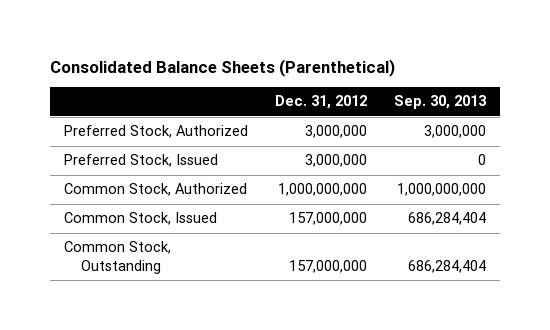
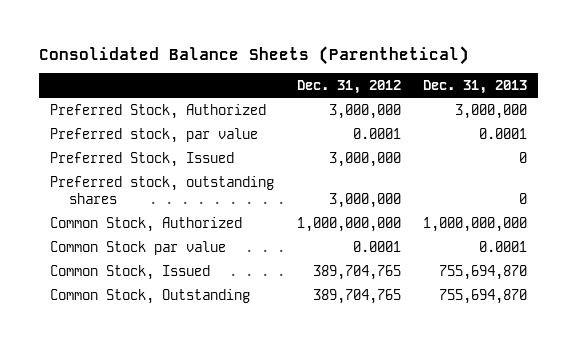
[394,95,487,110] Sep. 30, 2013 -> none
none -> [422,80,527,95] Dec. 31, 2013
none -> [50,127,259,143] Preferred stock, par value
none -> [50,175,275,204] Preferred stock, outstanding shares
none -> [50,240,227,255] Common Stock par value
[289,212,368,226] 157,000,000 -> [312,264,401,280] 389,704,765
[289,259,368,273] 157,000,000 -> [312,288,401,304] 389,704,765

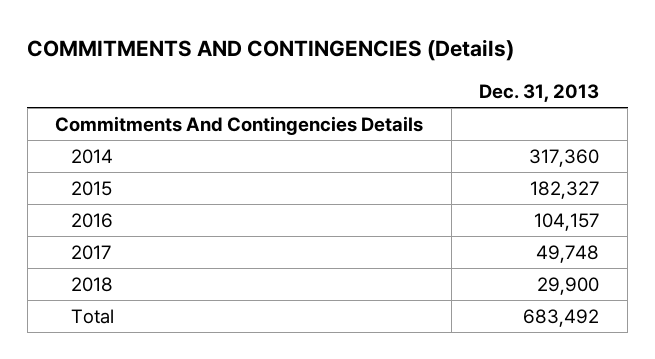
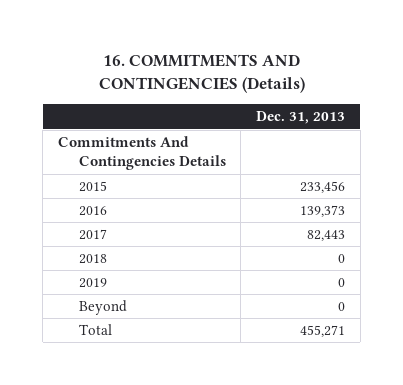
[27,39,515,62] COMMITMENTS AND CONTINGENCIES (Details) -> [98,54,305,94] 16. COMMITMENTS AND CONTINGENCIES (Details)
[70,148,113,164] 2014 -> none
[530,180,600,199] 182,327 -> [300,180,346,193] 233,456
[534,212,600,231] 104,157 -> [300,204,346,217] 139,373
[536,244,600,263] 49,748 -> [307,229,346,241] 82,443
[537,276,600,295] 29,900 -> [338,253,346,263] 0
none -> [78,277,107,288] 2019
none -> [78,299,127,315] Beyond
[523,308,600,327] 683,492 -> [300,324,346,337] 455,271

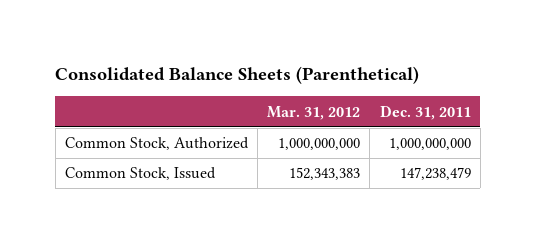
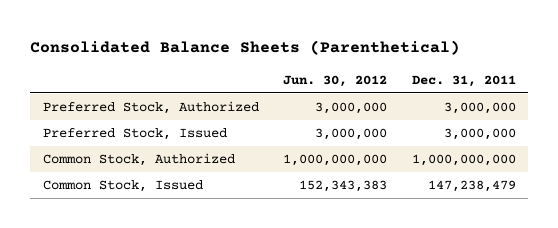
[267,105,361,120] Mar. 31, 2012 -> none
none -> [283,74,388,87] Jun. 30, 2012
none -> [42,101,259,115] Preferred Stock, Authorized
none -> [42,128,227,141] Preferred Stock, Issued

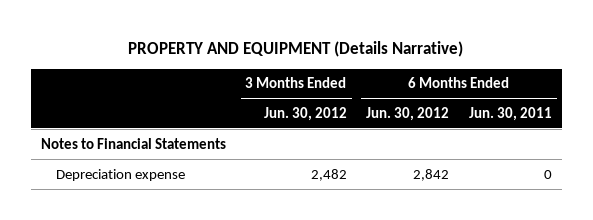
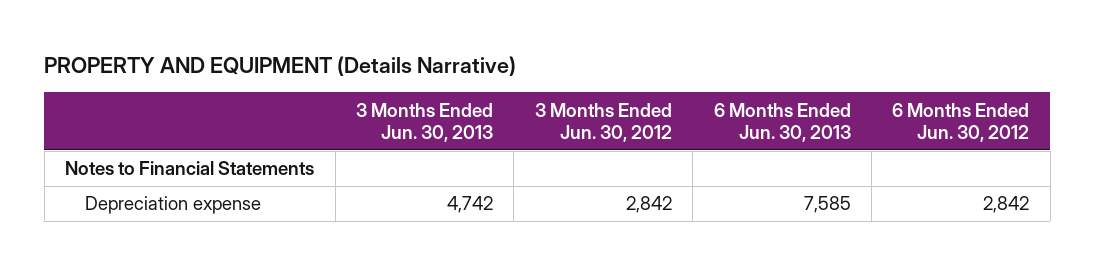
[469,106,553,121] Jun. 30, 2011 -> none
none -> [355,102,493,143] 3 Months Ended Jun. 30, 2013
none -> [713,102,851,143] 6 Months Ended Jun. 30, 2013
[310,168,347,181] 2,482 -> [625,196,672,214] 2,842

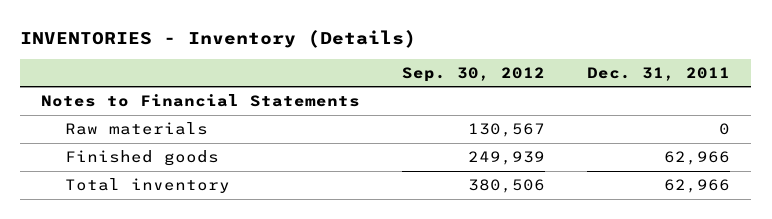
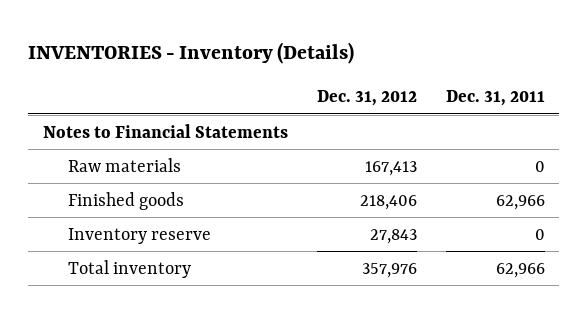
[402,66,546,82] Sep. 30, 2012 -> none
none -> [316,90,417,107] Dec. 31, 2012
none -> [68,227,212,244] Inventory reserve

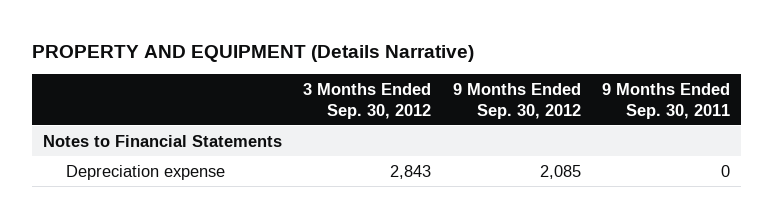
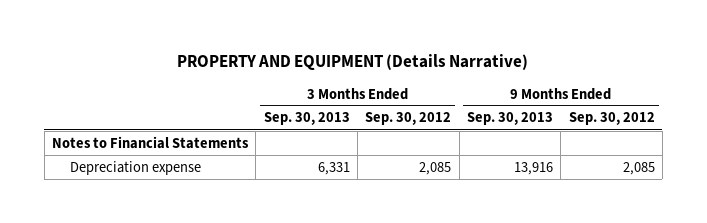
[601,82,730,119] 9 Months Ended Sep. 30, 2011 -> none
none -> [263,112,350,126] Sep. 30, 2013
none -> [467,112,554,126] Sep. 30, 2013
[390,164,432,179] 2,843 -> [419,161,452,175] 2,085

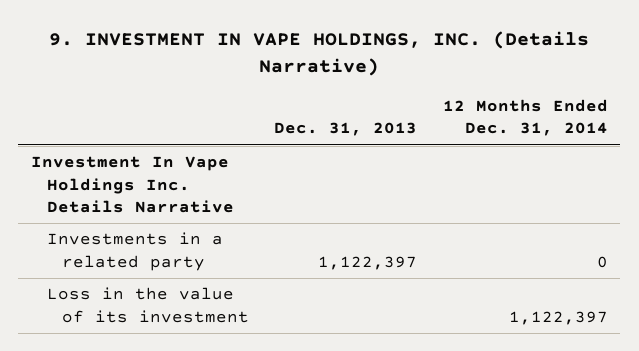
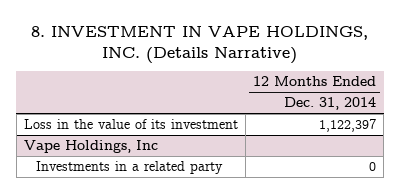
[49,31,590,77] 9. INVESTMENT IN VAPE HOLDINGS, INC. (Details Narrative) -> [30,26,368,64] 8. INVESTMENT IN VAPE HOLDINGS, INC. (Details Narrative)
[274,122,418,137] Dec. 31, 2013 -> none
[30,156,234,213] Investment In Vape Holdings Inc. Details Narrative -> none
[46,232,223,271] Investments in a related party -> none
none -> [23,140,158,154] Vape Holdings, Inc
none -> [35,161,223,175] Investments in a related party

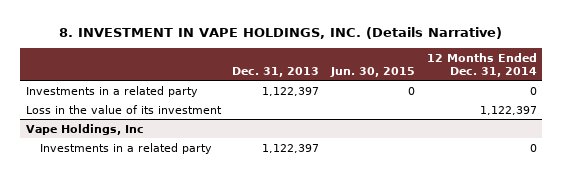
none -> [232,66,320,77] Dec. 31, 2013
none -> [329,66,415,77] Jun. 30, 2015
none -> [25,85,198,97] Investments in a related party

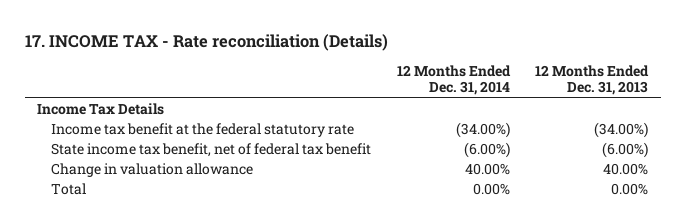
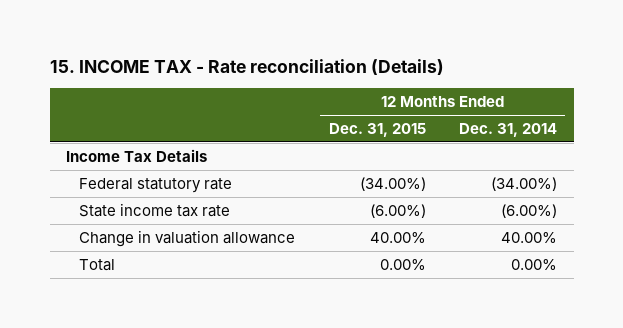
[24,33,388,51] 17. INCOME TAX - Rate reconciliation (Details) -> [49,59,444,76] 15. INCOME TAX - Rate reconciliation (Details)
[535,64,650,96] 12 Months Ended Dec. 31, 2013 -> none
none -> [328,123,426,138] Dec. 31, 2015
[50,123,354,138] Income tax benefit at the federal statutory rate -> [79,177,233,193] Federal statutory rate
[50,143,371,158] State income tax benefit, net of federal tax benefit -> [79,202,231,217] State income tax rate

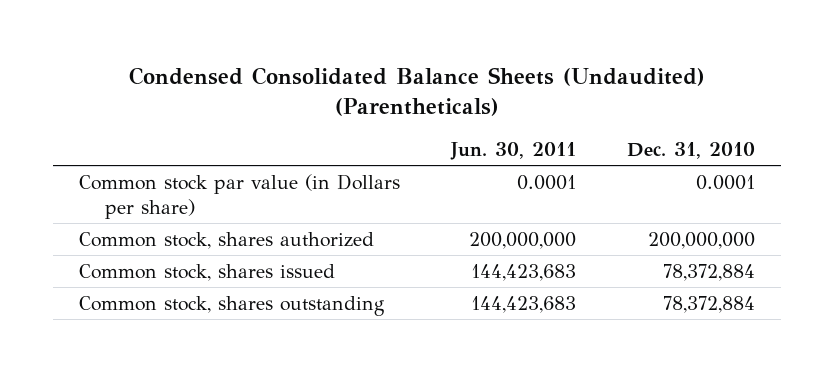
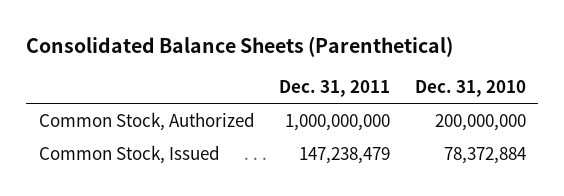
[129,66,706,117] Condensed Consolidated Balance Sheets (Undaudited) (Parentheticals) -> [26,35,454,57] Consolidated Balance Sheets (Parenthetical)
[450,142,577,161] Jun. 30, 2011 -> none
none -> [279,79,391,97] Dec. 31, 2011
[78,173,400,219] Common stock par value (in Dollars per share) -> none
[78,295,385,316] Common stock, shares outstanding -> none
[78,231,374,249] Common stock, shares authorized -> [38,111,255,131] Common Stock, Authorized
[78,263,335,281] Common stock, shares issued -> [38,144,220,164] Common Stock, Issued

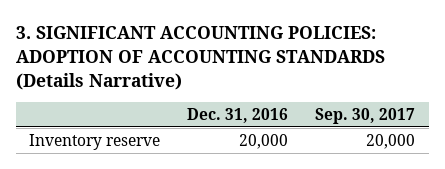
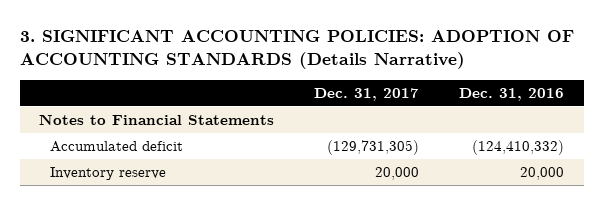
[315,107,416,124] Sep. 30, 2017 -> none
none -> [314,88,420,102] Dec. 31, 2017
none -> [39,113,275,125] Notes to Financial Statements
none -> [50,140,184,152] Accumulated deficit

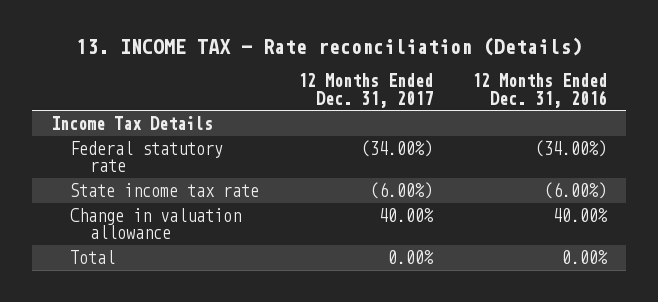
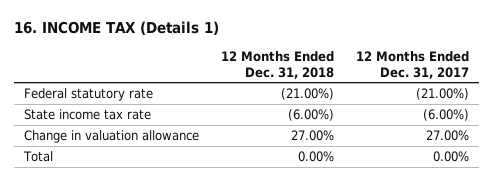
[76,37,583,57] 13. INCOME TAX - Rate reconciliation (Details) -> [13,21,219,36] 16. INCOME TAX (Details 1)
[471,73,607,108] 12 Months Ended Dec. 31, 2016 -> none
none -> [220,50,334,79] 12 Months Ended Dec. 31, 2018
[51,115,214,130] Income Tax Details -> none
[361,139,434,157] (34.00%) -> [415,87,469,100] (21.00%)
[379,207,435,222] 40.00% -> [425,129,469,141] 27.00%

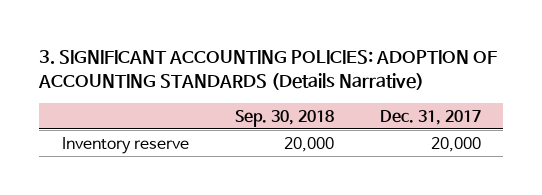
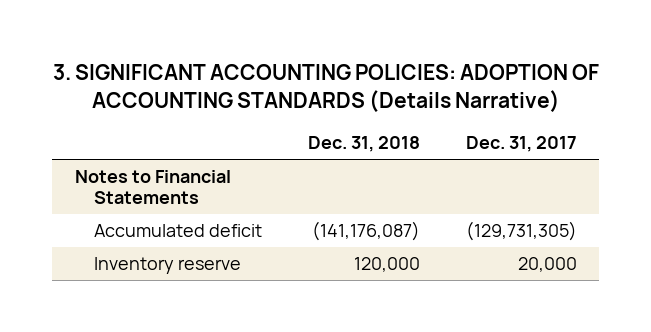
[234,109,334,127] Sep. 30, 2018 -> none
none -> [308,136,421,153] Dec. 31, 2018
none -> [74,170,231,205] Notes to Financial Statements
none -> [94,224,263,238] Accumulated deficit

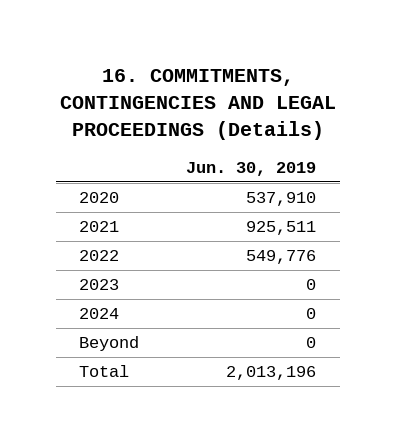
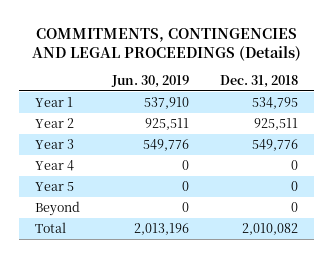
[59,69,336,140] 16. COMMITMENTS, CONTINGENCIES AND LEGAL PROCEEDINGS (Details) -> [31,27,301,61] COMMITMENTS, CONTINGENCIES AND LEGAL PROCEEDINGS (Details)
none -> [219,75,298,89] Dec. 31, 2018
[79,191,120,203] 2020 -> [35,96,74,107] Year 1
[79,220,120,232] 2021 -> [35,117,75,128] Year 2
[79,249,120,261] 2022 -> [35,138,75,149] Year 3
[79,278,120,290] 2023 -> [35,159,75,171] Year 4
[79,307,120,319] 2024 -> [35,181,75,191] Year 5

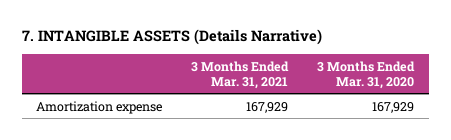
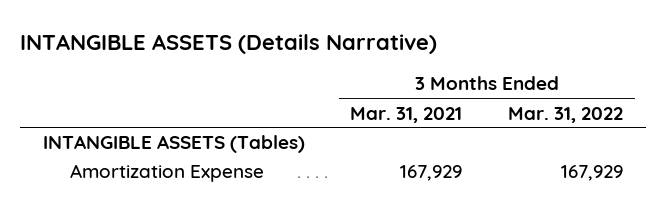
[21,29,322,46] 7. INTANGIBLE ASSETS (Details Narrative) -> [19,33,437,54] INTANGIBLE ASSETS (Details Narrative)
[317,60,416,89] 3 Months Ended Mar. 31, 2020 -> none
none -> [508,106,624,123] Mar. 31, 2022
none -> [42,135,305,154] INTANGIBLE ASSETS (Tables)
[36,100,163,114] Amortization expense -> [70,164,265,183] Amortization Expense

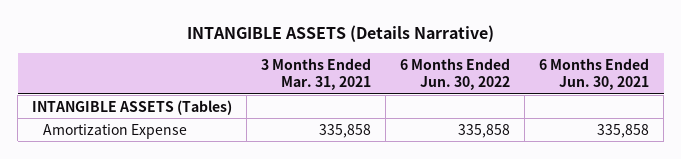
[508,106,624,123] Mar. 31, 2022 -> none
none -> [400,57,511,91] 6 Months Ended Jun. 30, 2022
none -> [539,57,650,91] 6 Months Ended Jun. 30, 2021
[400,165,463,182] 167,929 -> [319,123,372,138] 335,858

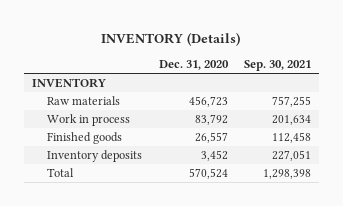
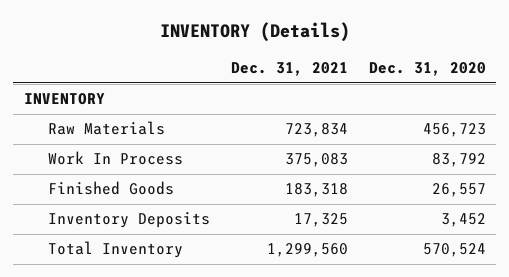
[243,60,311,72] Sep. 30, 2021 -> none
none -> [231,62,349,77] Dec. 31, 2021
[47,96,121,106] Raw materials -> [48,121,166,136] Raw Materials
[47,114,131,127] Work in process -> [48,151,184,166] Work In Process
[47,132,123,145] Finished goods -> [48,181,175,196] Finished Goods
[47,150,143,163] Inventory deposits -> [48,212,211,229] Inventory Deposits
[47,168,75,178] Total -> [48,241,184,259] Total Inventory

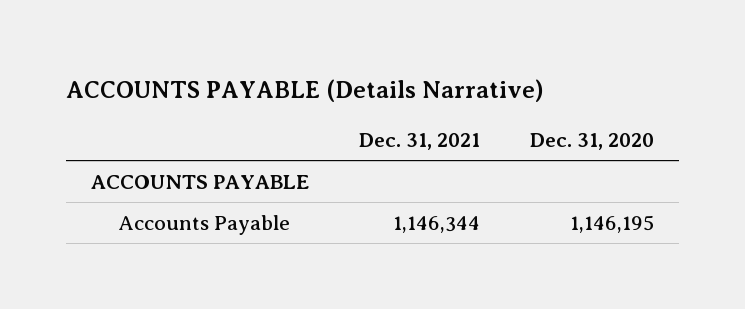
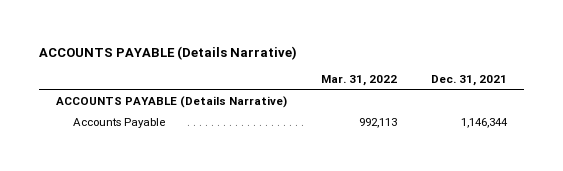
[529,132,654,150] Dec. 31, 2020 -> none
none -> [321,74,398,86] Mar. 31, 2022
[90,174,309,189] ACCOUNTS PAYABLE -> [56,95,288,108] ACCOUNTS PAYABLE (Details Narrative)

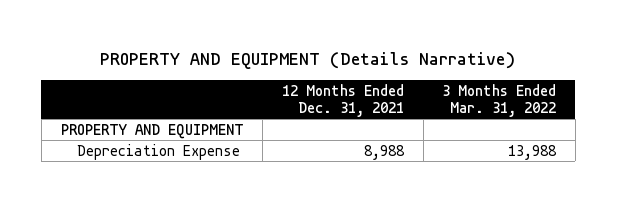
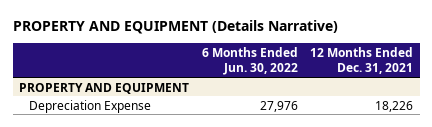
[442,83,557,118] 3 Months Ended Mar. 31, 2022 -> none
none -> [201,46,298,76] 6 Months Ended Jun. 30, 2022
[363,144,405,160] 8,988 -> [375,100,414,112] 18,226

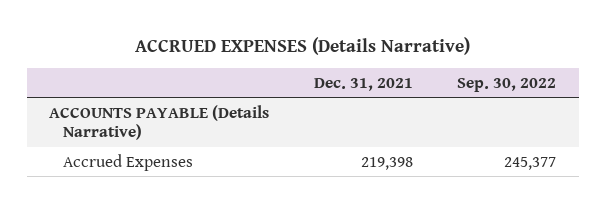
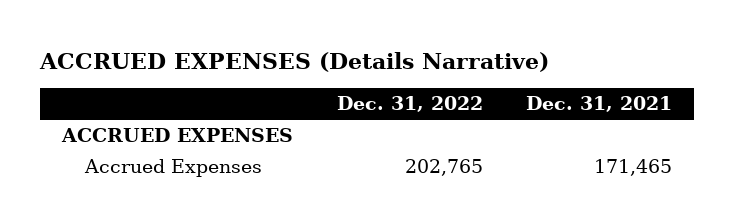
[457,77,557,92] Sep. 30, 2022 -> none
none -> [336,96,483,113] Dec. 31, 2022
[49,104,270,141] ACCOUNTS PAYABLE (Details Narrative) -> none
none -> [60,128,293,143] ACCRUED EXPENSES
[360,156,413,170] 219,398 -> [594,159,673,177] 171,465

